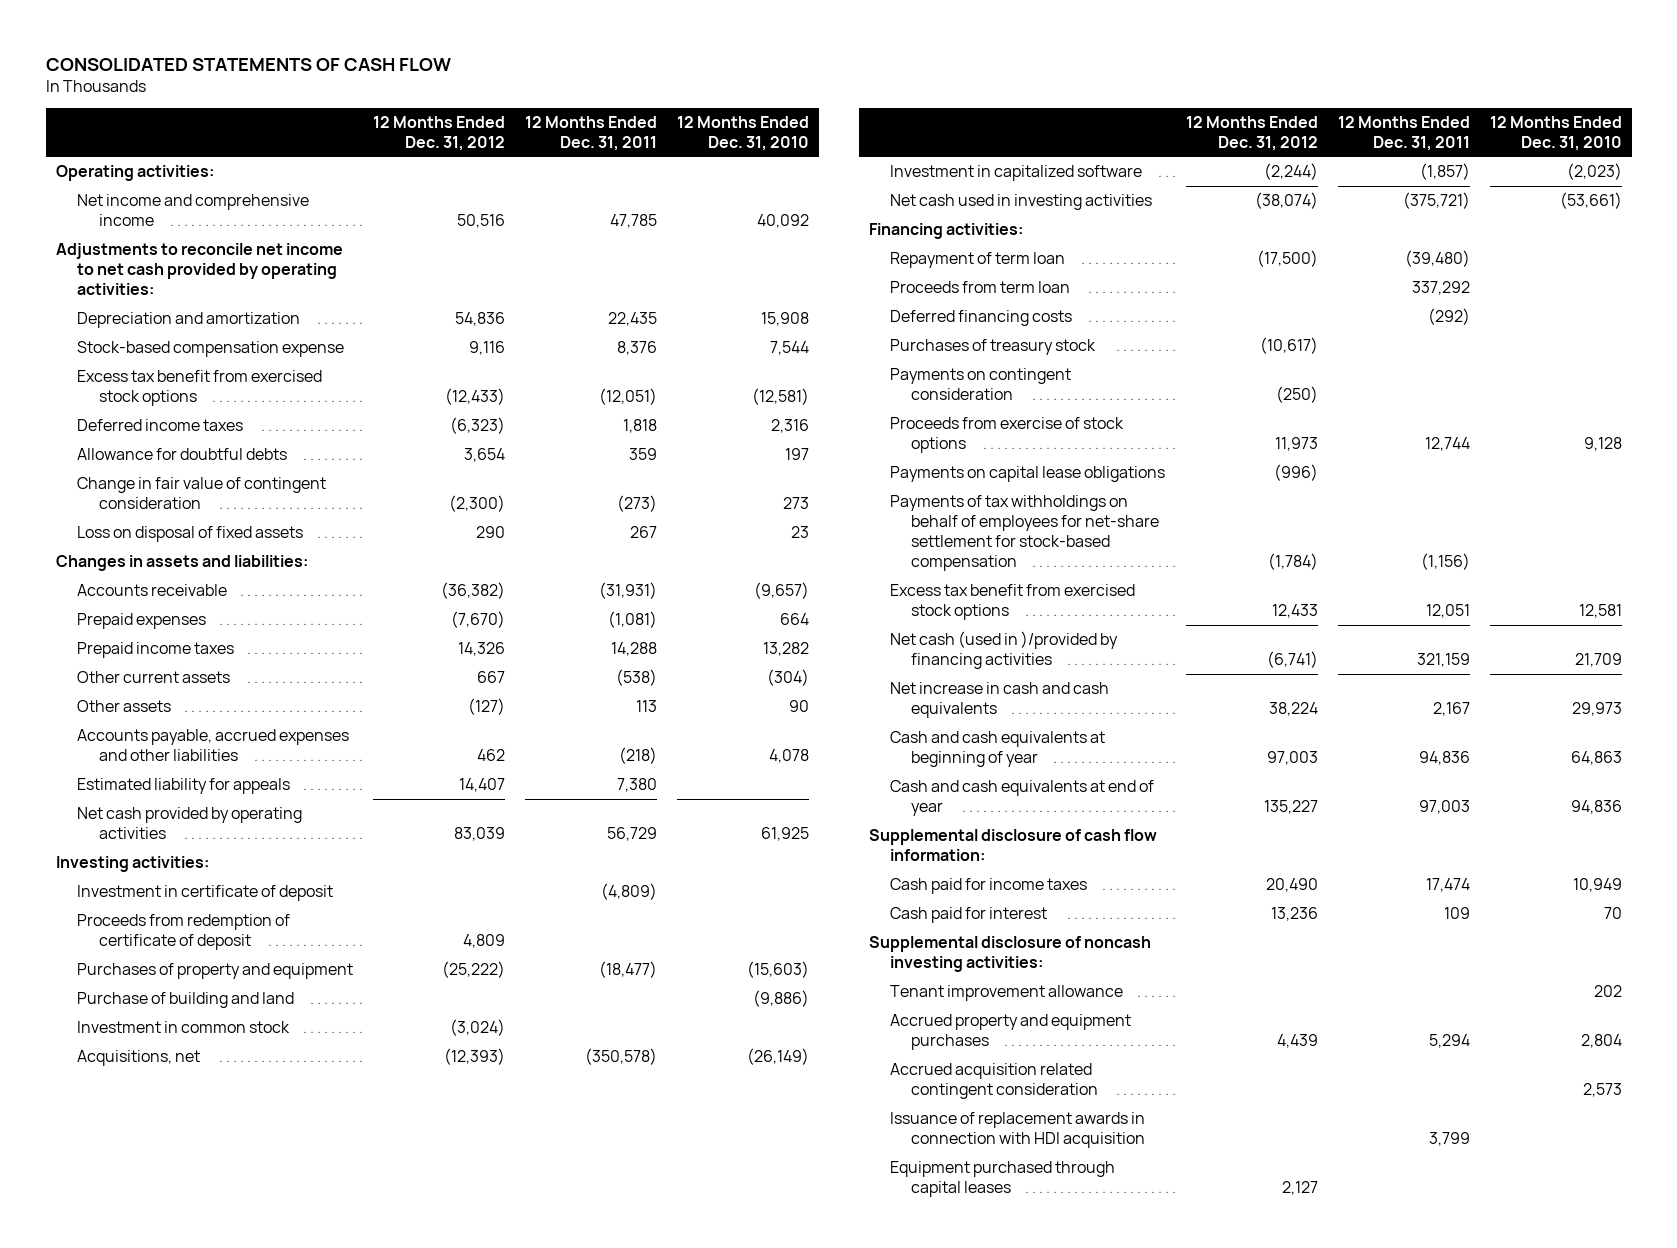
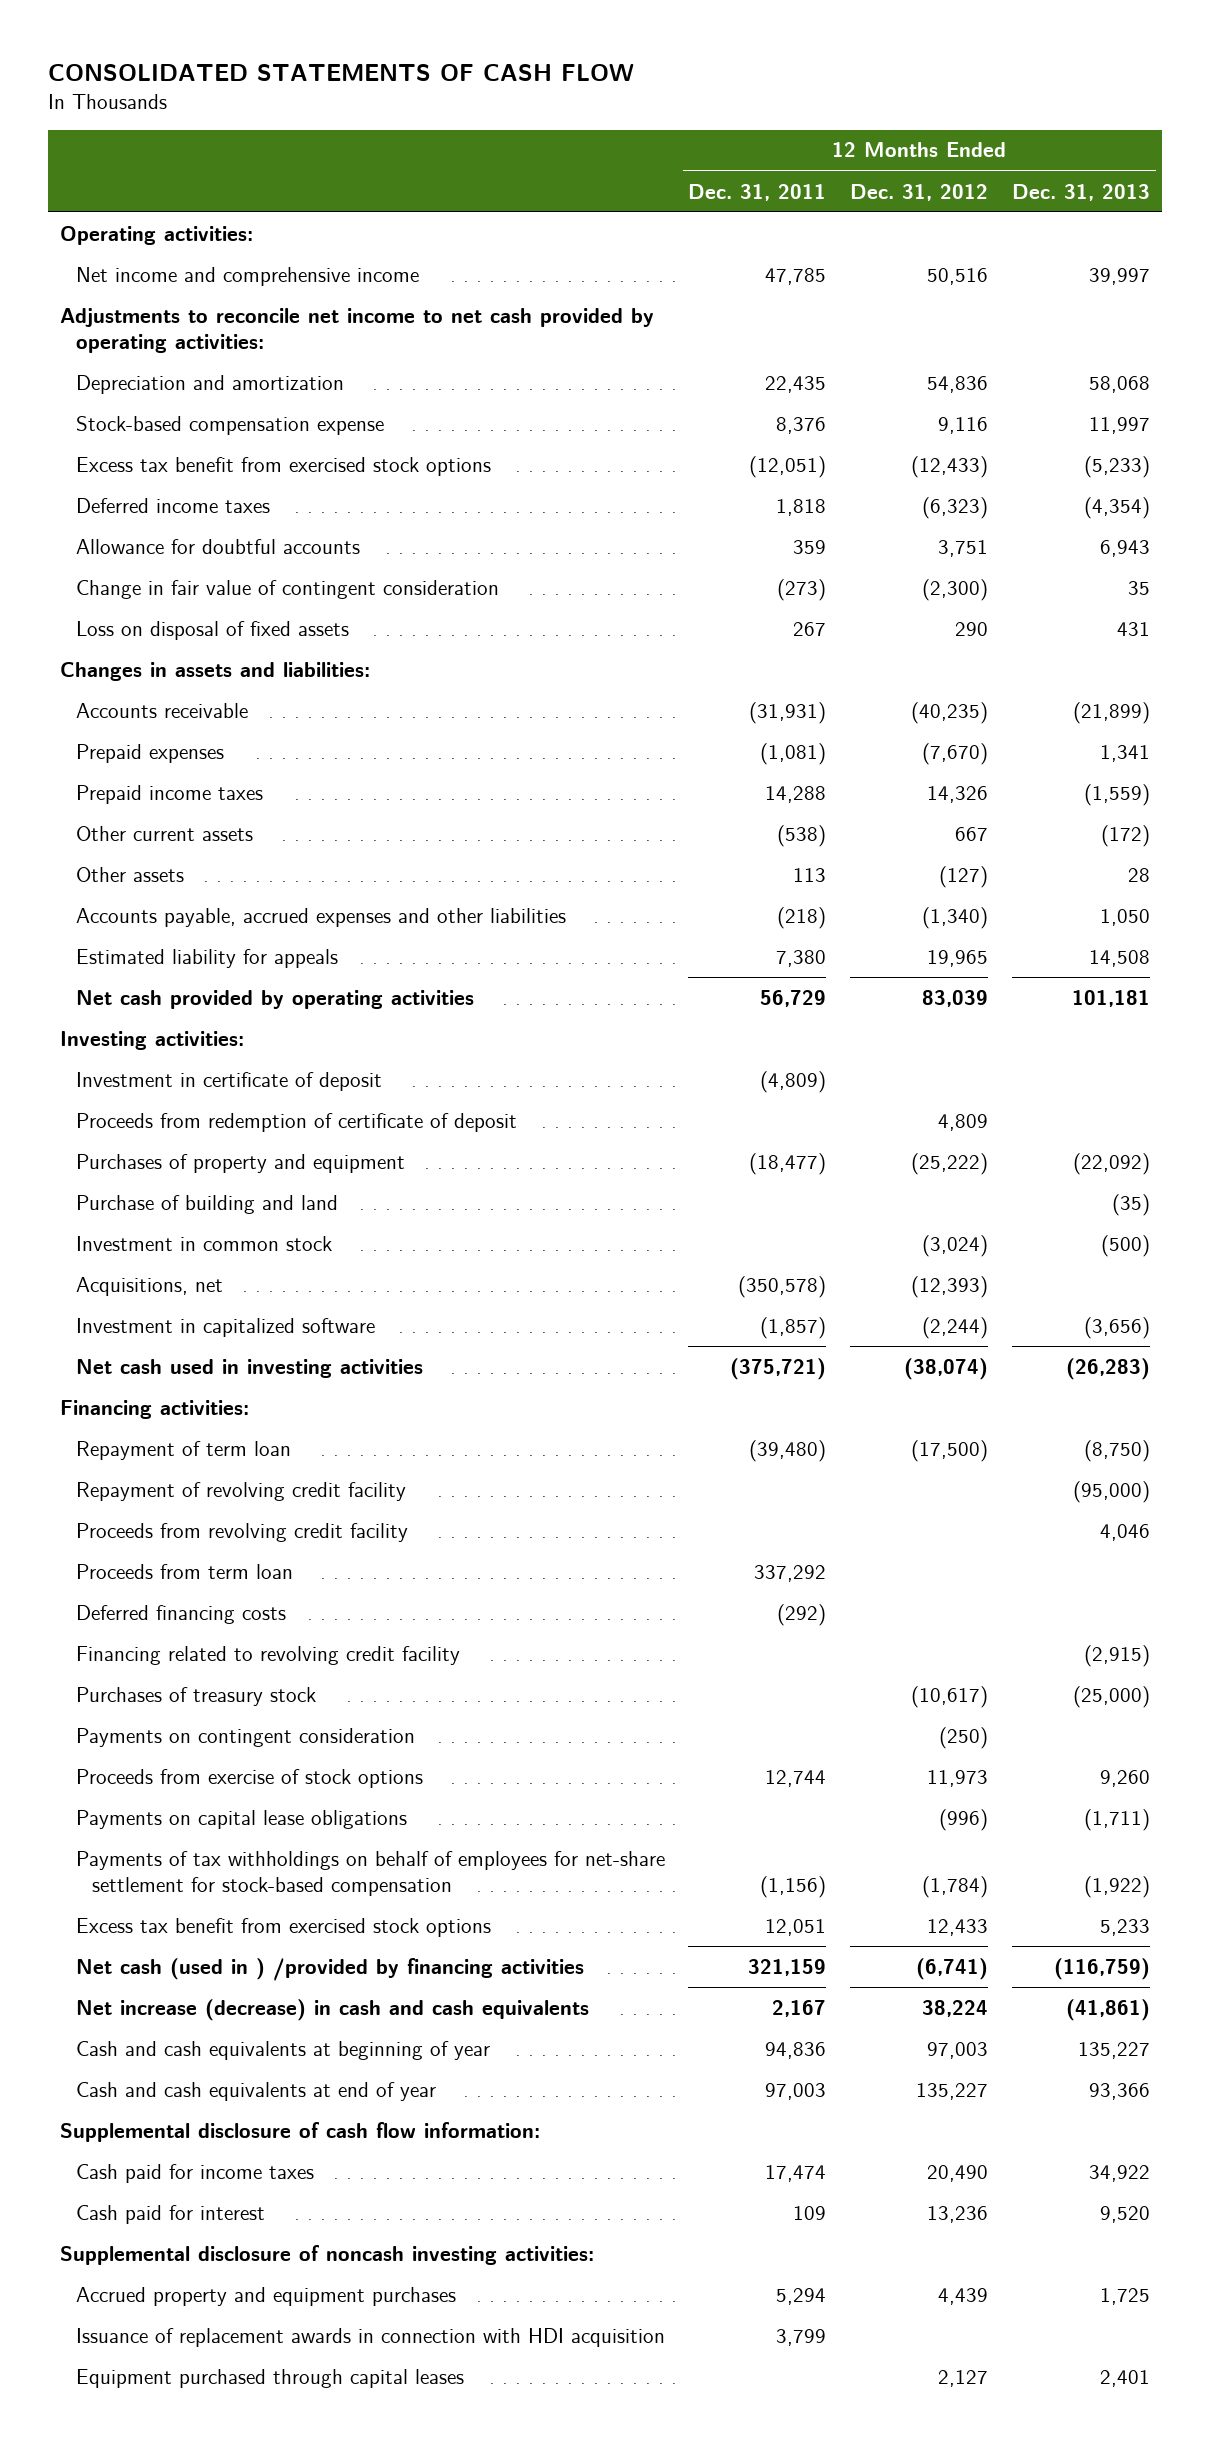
[676,115,809,151] 12 Months Ended Dec. 31, 2010 -> none
none -> [1011,183,1150,201] Dec. 31, 2013
[77,448,288,461] Allowance for doubtful debts -> [75,538,360,554] Allowance for doubtful accounts
[464,448,506,463] 3,654 -> [938,539,989,557] 3,751
[441,582,506,600] (36,382) -> [911,701,989,724] (40,235)
[477,749,506,762] 462 -> [922,906,989,929] (1,340)
[459,778,506,793] 14,407 -> [927,949,989,967] 19,965
none -> [75,1481,406,1501] Repayment of revolving credit facility
none -> [75,1522,408,1542] Proceeds from revolving credit facility
none -> [75,1645,460,1665] Financing related to revolving credit facility
[889,631,1118,670] Net cash (used in )/provided by financing activities -> [75,1957,584,1981] Net cash (used in ) /provided by financing activities
[889,682,1109,719] Net increase in cash and cash equivalents -> [75,1998,589,2021] Net increase (decrease) in cash and cash equivalents
[889,985,1123,1002] Tenant improvement allowance -> none
[889,1063,1099,1100] Accrued acquisition related contingent consideration -> none

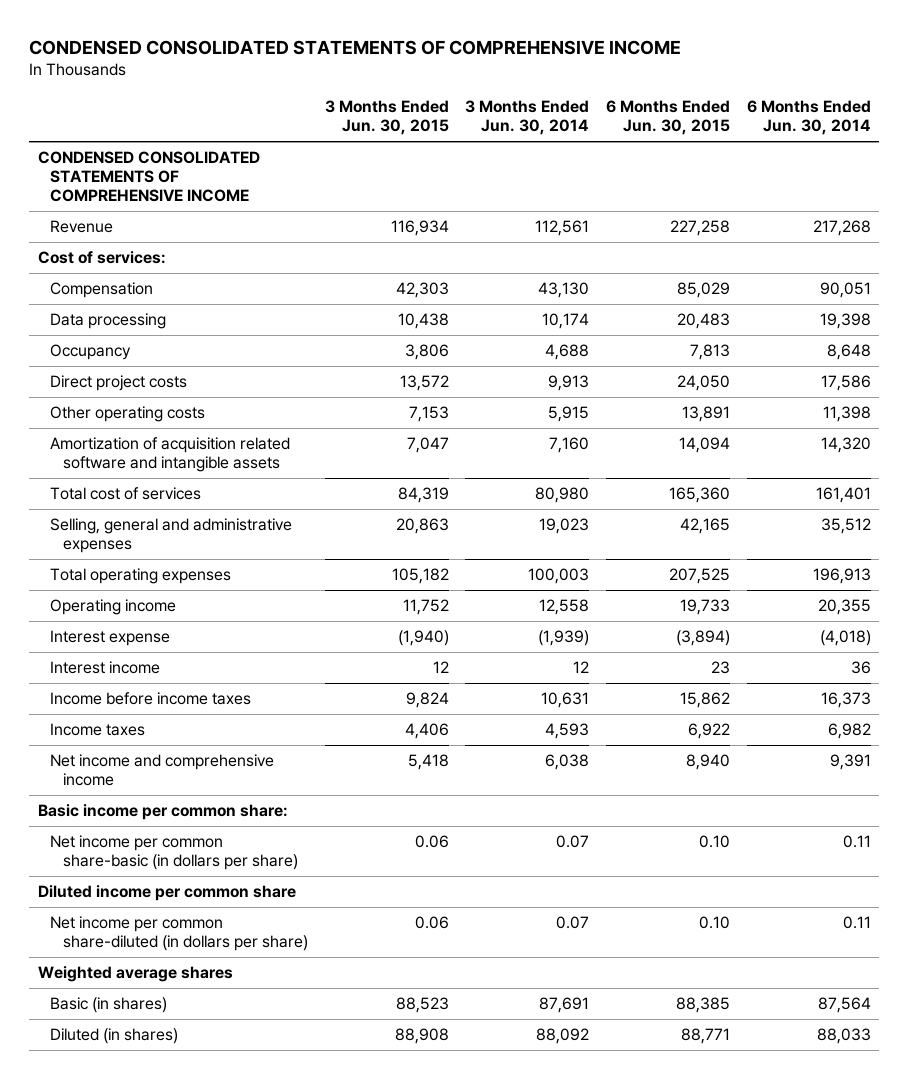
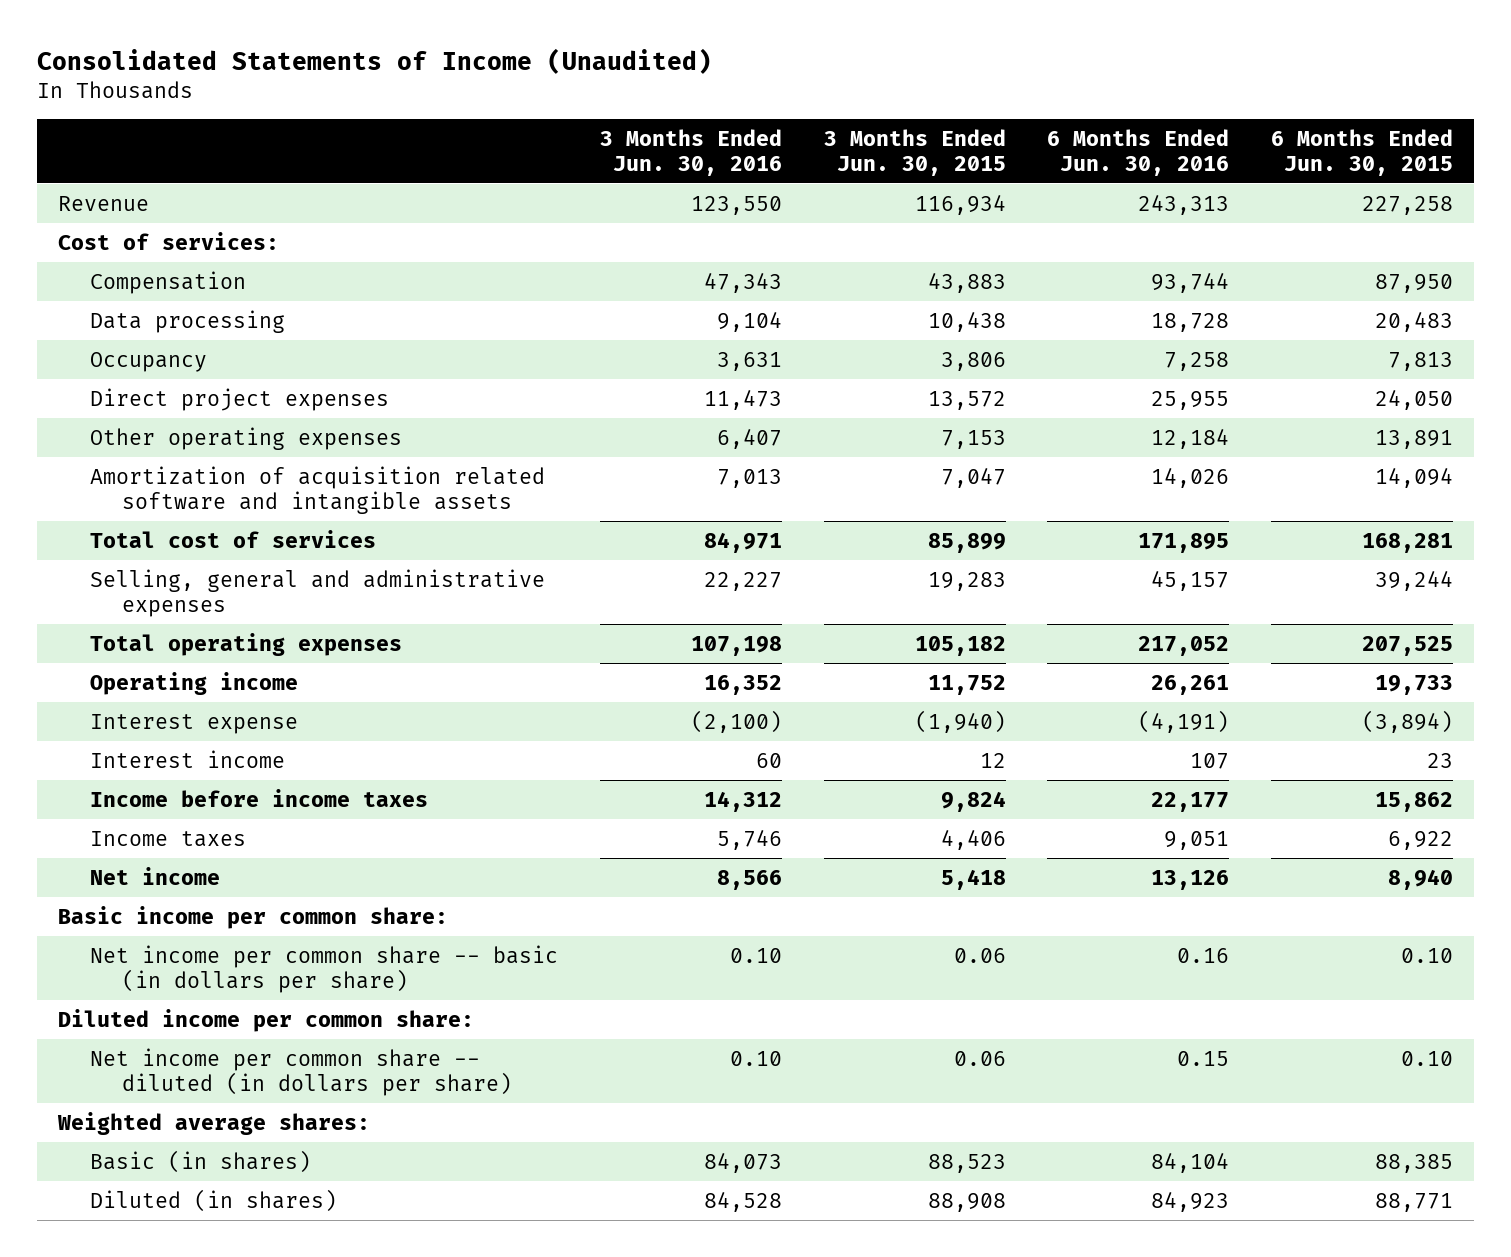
[29,39,682,55] CONDENSED CONSOLIDATED STATEMENTS OF COMPREHENSIVE INCOME -> [37,47,713,74] Consolidated Statements of Income (Unaudited)
[465,100,590,136] 3 Months Ended Jun. 30, 2014 -> none
[746,100,871,136] 6 Months Ended Jun. 30, 2014 -> none
none -> [599,128,782,176] 3 Months Ended Jun. 30, 2016
none -> [1047,128,1230,176] 6 Months Ended Jun. 30, 2016
[37,150,260,203] CONDENSED CONSOLIDATED STATEMENTS OF COMPREHENSIVE INCOME -> none
[395,281,449,298] 42,303 -> [927,271,1006,293] 43,883
[677,281,731,298] 85,029 -> [1375,273,1454,293] 87,950
[50,374,188,391] Direct project costs -> [90,387,390,411] Direct project expenses
[50,405,206,422] Other operating costs -> [90,426,403,450] Other operating expenses
[397,486,449,503] 84,319 -> [927,532,1006,553] 85,899
[669,486,731,503] 165,360 -> [1362,532,1454,553] 168,281
[395,517,449,534] 20,863 -> [927,571,1006,591] 19,283
[680,517,731,534] 42,165 -> [1375,569,1454,591] 39,244
[50,753,275,787] Net income and comprehensive income -> [90,866,221,885] Net income
[50,834,298,871] Net income per common share-basic (in dollars per share) -> [90,944,559,993] Net income per common share -- basic (in dollars per share)
[37,884,296,901] Diluted income per common share -> [58,1008,475,1032] Diluted income per common share:
[50,915,308,952] Net income per common share-diluted (in dollars per share) -> [90,1047,513,1096] Net income per common share -- diluted (in dollars per share)
[37,965,233,982] Weighted average shares -> [57,1111,371,1135] Weighted average shares:

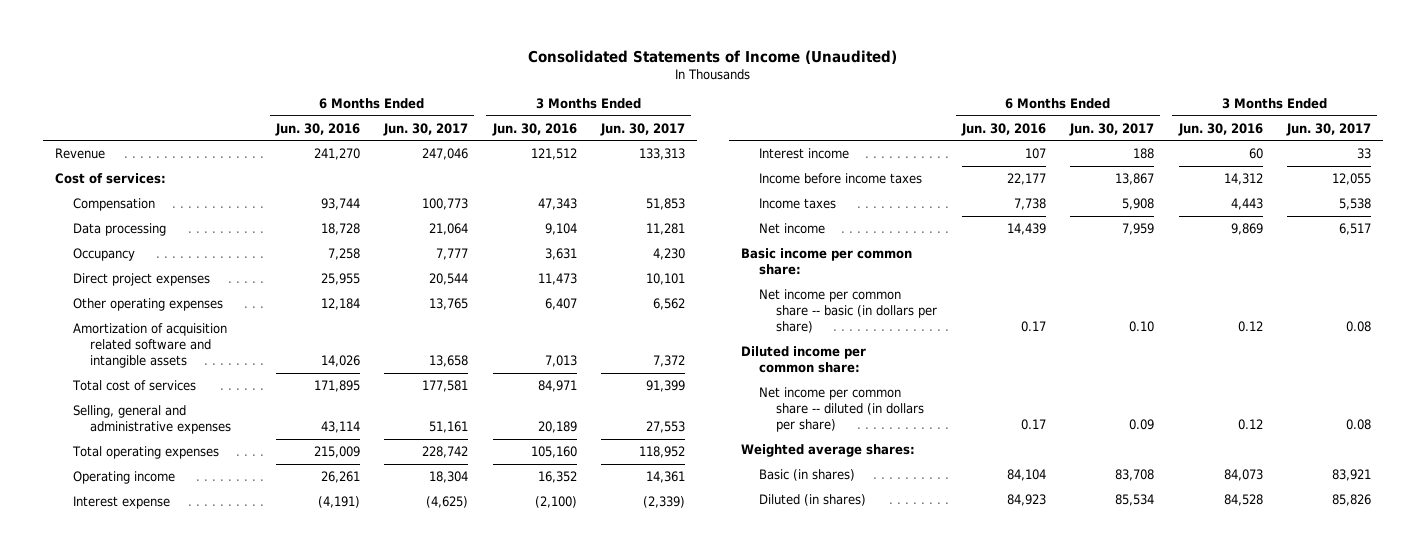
[823,128,1006,176] 3 Months Ended Jun. 30, 2015 -> none
[1271,128,1454,176] 6 Months Ended Jun. 30, 2015 -> none
none -> [383,122,469,136] Jun. 30, 2017
none -> [599,122,685,136] Jun. 30, 2017
[690,195,782,215] 123,550 -> [530,147,577,160] 121,512
[1138,193,1230,215] 243,313 -> [313,147,360,160] 241,270
[703,571,782,591] 22,227 -> [537,420,577,433] 20,189
[1151,569,1230,591] 45,157 -> [320,420,360,433] 43,114
[690,635,782,656] 107,198 -> [530,445,577,458] 105,160
[1138,635,1230,656] 217,052 -> [313,445,360,458] 215,009
[716,828,782,850] 5,746 -> [1230,197,1263,210] 4,443
[1164,830,1230,850] 9,051 -> [1013,197,1046,210] 7,738
[716,869,782,890] 8,566 -> [1230,222,1263,235] 9,869
[1151,869,1230,890] 13,126 -> [1006,222,1046,235] 14,439
[729,947,782,963] 0.10 -> [1237,320,1263,332] 0.12
[1177,947,1230,963] 0.16 -> [1020,320,1046,332] 0.17
[729,1050,782,1066] 0.10 -> [1237,418,1263,430] 0.12
[1177,1050,1230,1066] 0.15 -> [1020,418,1046,430] 0.17

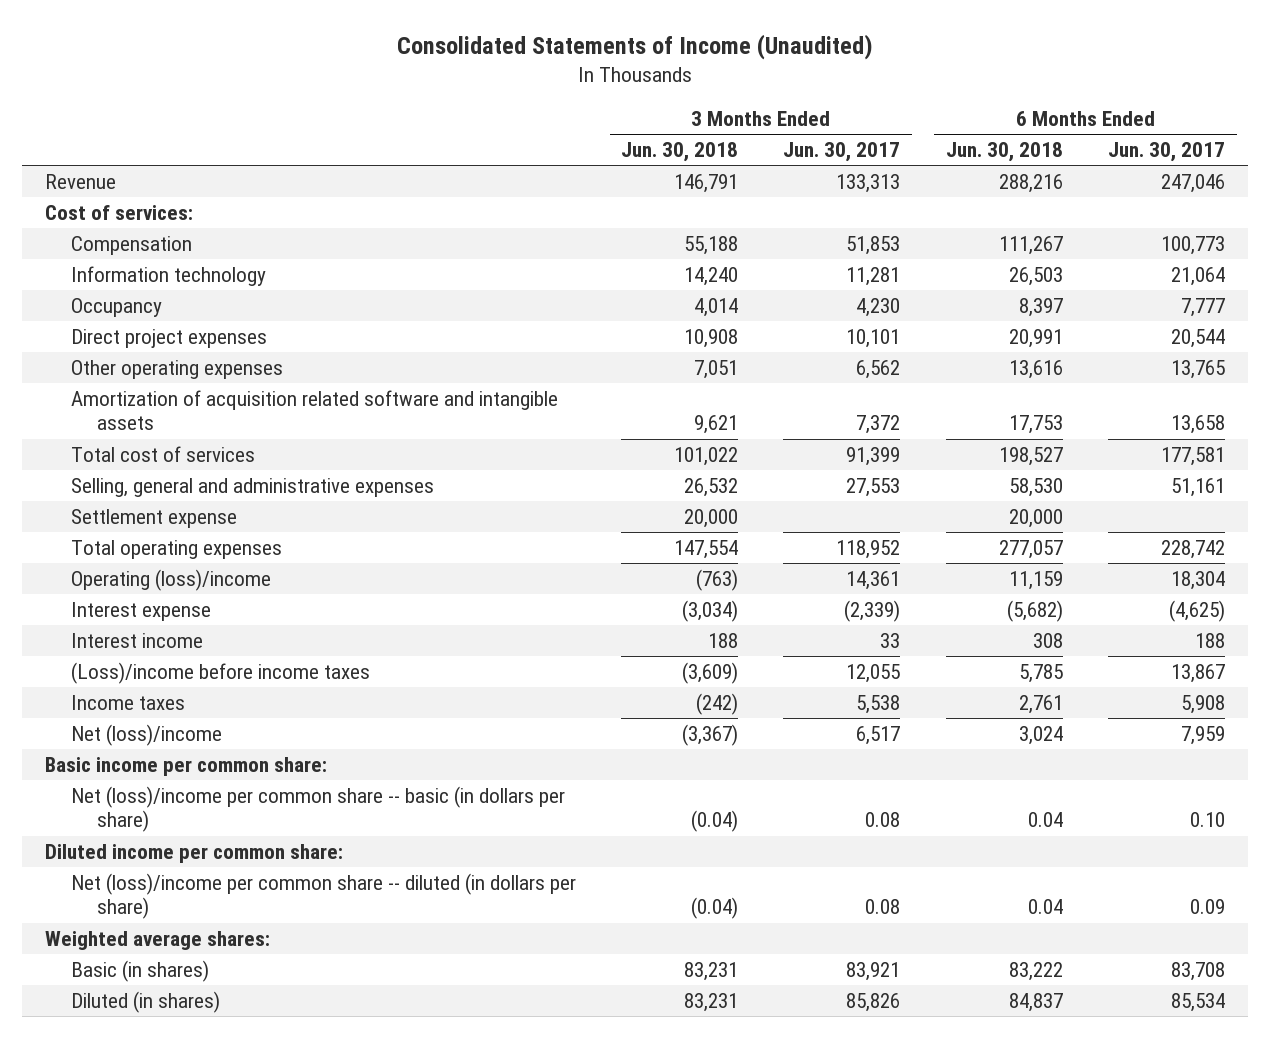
[274,122,360,136] Jun. 30, 2016 -> none
[491,122,577,136] Jun. 30, 2016 -> none
none -> [620,142,738,163] Jun. 30, 2018
none -> [945,142,1063,163] Jun. 30, 2018
[72,222,166,236] Data processing -> [70,265,266,286] Information technology
none -> [70,508,237,528] Settlement expense
[72,470,175,484] Operating income -> [70,568,271,591] Operating (loss)/income
[758,172,922,184] Income before income taxes -> [70,661,370,684] (Loss)/income before income taxes
[758,222,825,234] Net income -> [70,723,222,746] Net (loss)/income
[758,288,938,333] Net income per common share -- basic (in dollars per share) -> [70,785,565,833] Net (loss)/income per common share -- basic (in dollars per share)
[758,386,925,432] Net income per common share -- diluted (in dollars per share) -> [70,872,576,920] Net (loss)/income per common share -- diluted (in dollars per share)

